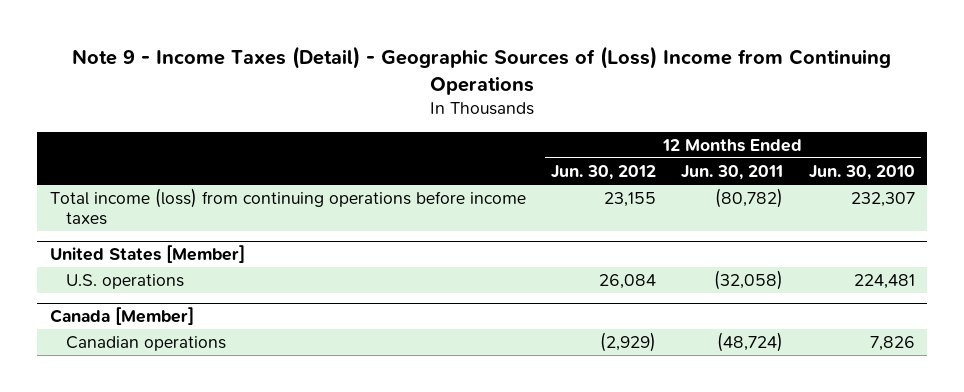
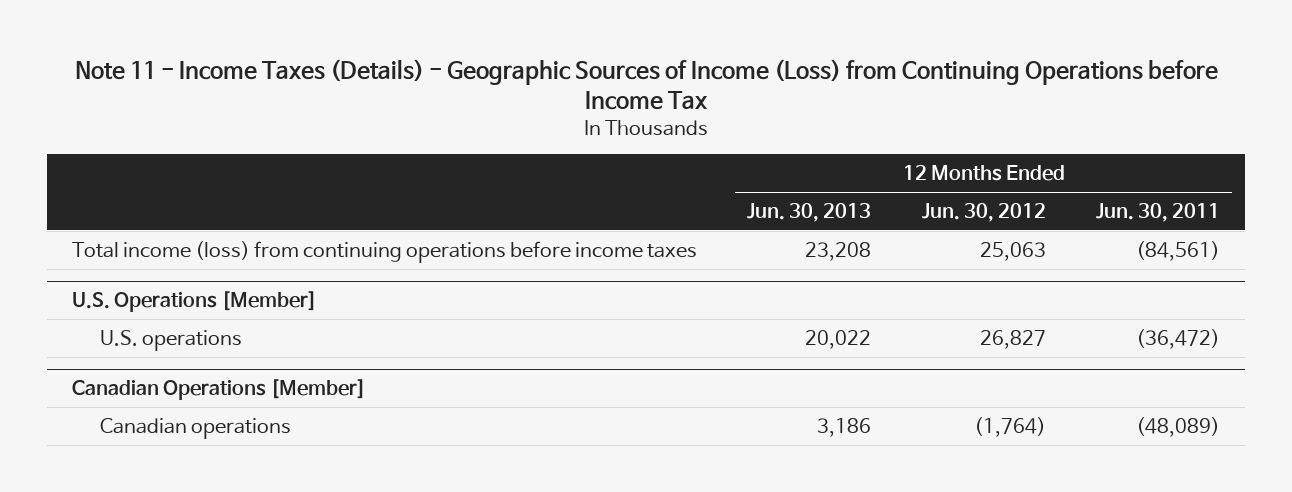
[72,46,892,96] Note 9 - Income Taxes (Detail) - Geographic Sources of (Loss) Income from Continuing Operations -> [74,58,1218,111] Note 11 - Income Taxes (Details) - Geographic Sources of Income (Loss) from Continuing Operations before Income Tax
[808,164,915,180] Jun. 30, 2010 -> none
none -> [747,203,872,223] Jun. 30, 2013
[49,245,245,264] United States [Member] -> none
[49,307,194,326] Canada [Member] -> none
[604,191,657,207] 23,155 -> [979,241,1046,261] 25,063
[715,187,784,208] (80,782) -> [1135,240,1220,261] (84,561)
none -> [72,291,318,313] U.S. Operations [Member]
[599,273,657,289] 26,084 -> [979,329,1046,349] 26,827
[714,269,784,290] (32,058) -> [1135,328,1220,349] (36,472)
none -> [72,379,367,401] Canadian Operations [Member]
[600,331,657,352] (2,929) -> [973,416,1046,437] (1,764)
[717,331,784,352] (48,724) -> [1135,416,1220,437] (48,089)

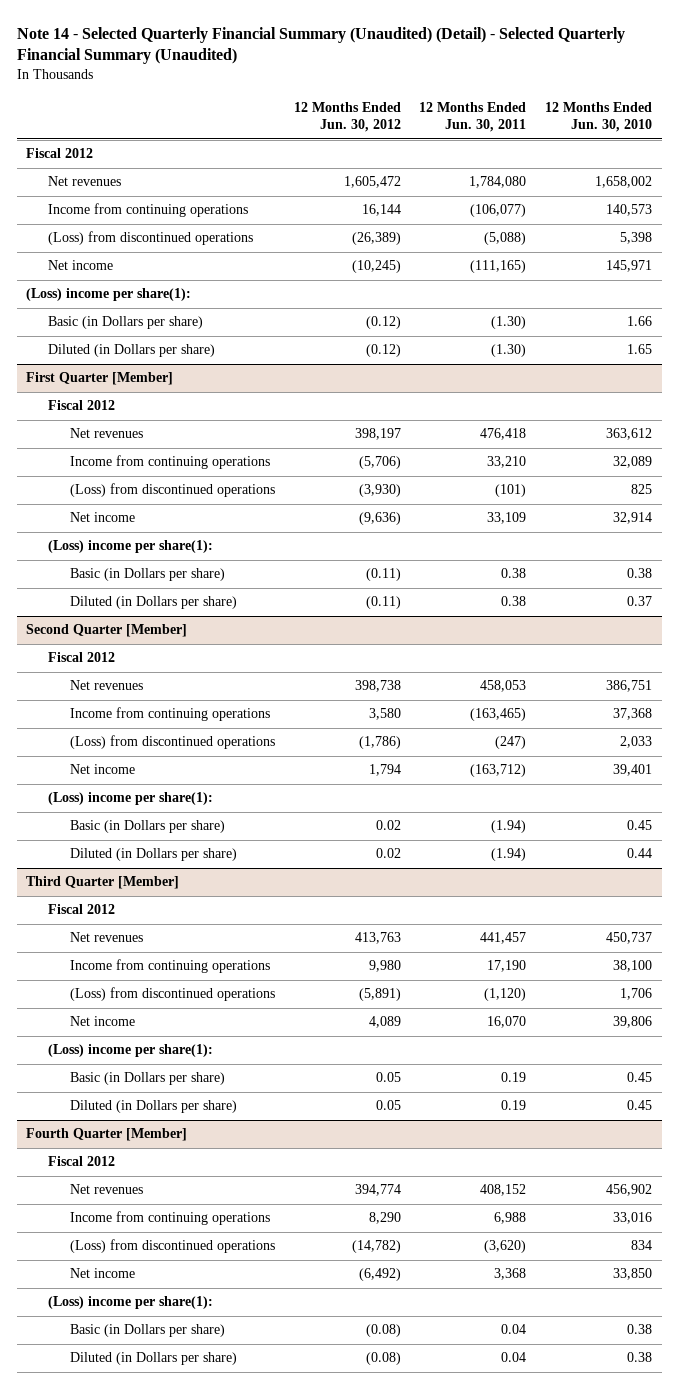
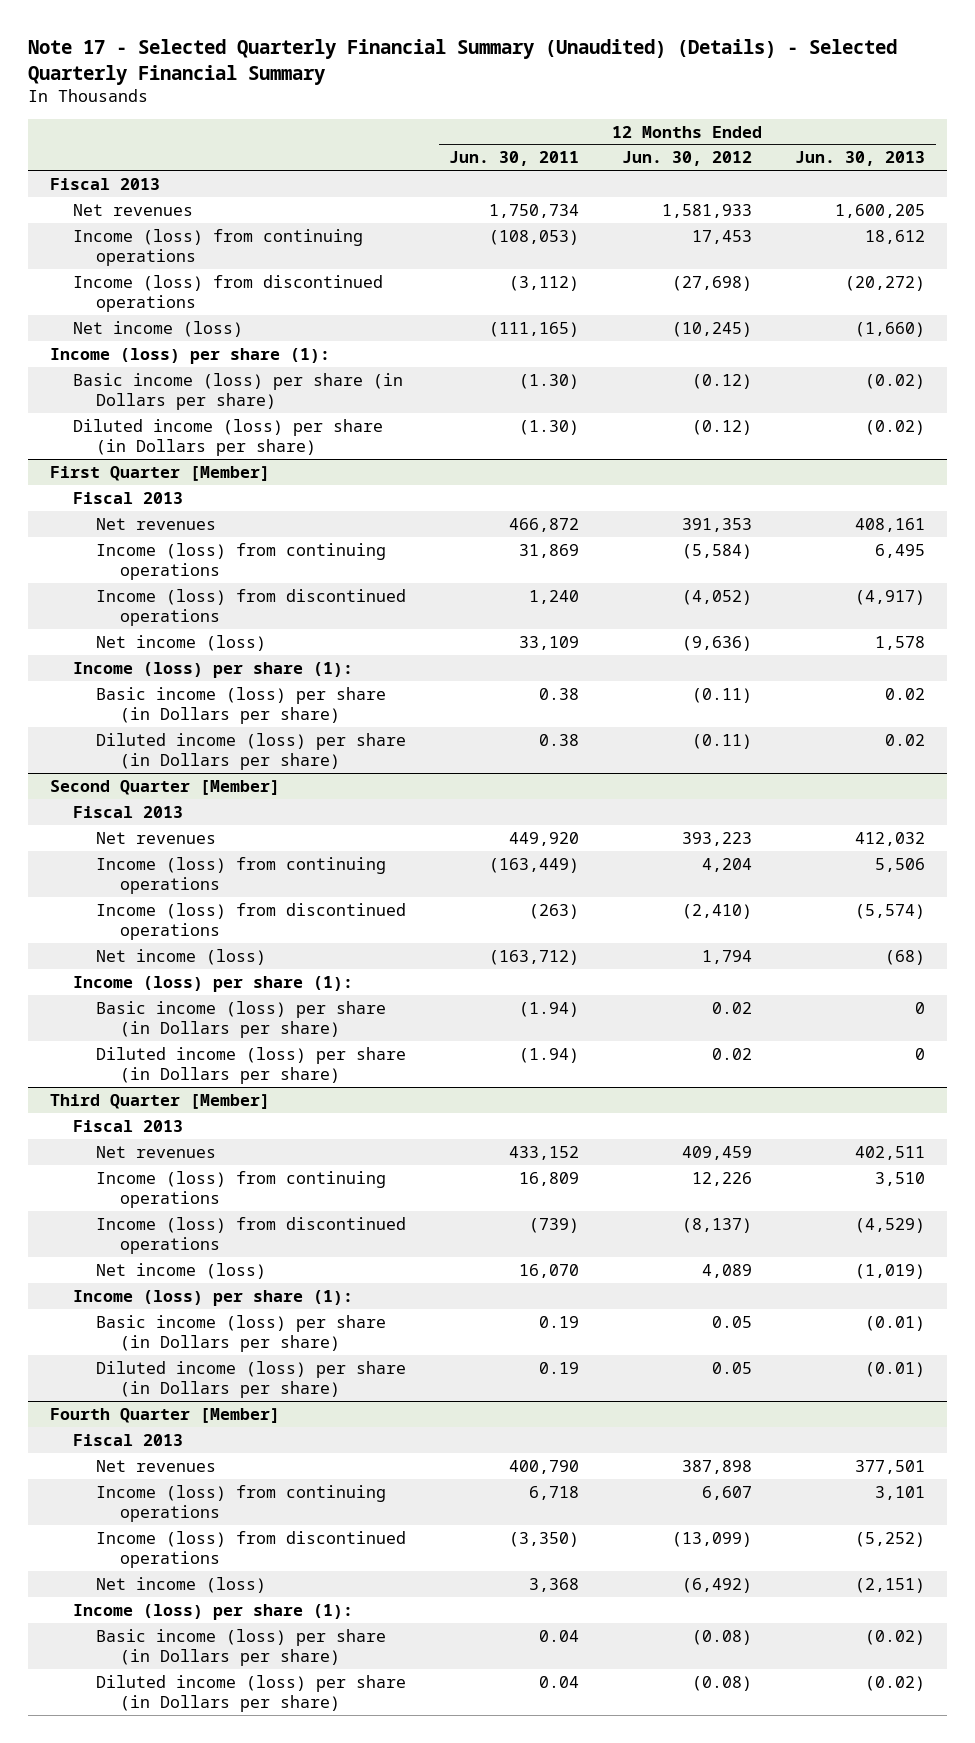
[16,26,625,65] Note 14 - Selected Quarterly Financial Summary (Unaudited) (Detail) - Selected Quarterly Financial Summary (Unaudited) -> [28,39,898,85] Note 17 - Selected Quarterly Financial Summary (Unaudited) (Details) - Selected Quarterly Financial Summary
[545,101,653,133] 12 Months Ended Jun. 30, 2010 -> none
none -> [795,151,926,167] Jun. 30, 2013
[26,148,94,159] Fiscal 2012 -> none
none -> [49,177,160,190] Fiscal 2013
[343,176,401,189] 1,605,472 -> [662,203,753,218] 1,581,933
[469,176,527,189] 1,784,080 -> [489,203,580,218] 1,750,734
[47,203,248,218] Income from continuing operations -> [73,228,364,267] Income (loss) from continuing operations
[361,204,401,217] 16,144 -> [692,229,753,244] 17,453
[470,204,527,218] (106,077) -> [489,229,580,245] (108,053)
[47,231,253,246] (Loss) from discontinued operations -> [73,274,384,313] Income (loss) from discontinued operations
[351,232,401,246] (26,389) -> [672,275,753,291] (27,698)
[484,232,527,246] (5,088) -> [509,275,580,291] (3,112)
[47,260,113,271] Net income -> [73,320,244,337] Net income (loss)
[26,288,192,302] (Loss) income per share(1): -> [49,347,330,364] Income (loss) per share (1):
[47,316,203,330] Basic (in Dollars per share) -> [73,372,404,411] Basic income (loss) per share (in Dollars per share)
[47,344,215,358] Diluted (in Dollars per share) -> [73,418,384,457] Diluted income (loss) per share (in Dollars per share)
[47,400,115,411] Fiscal 2012 -> none
none -> [73,491,184,504] Fiscal 2013
[354,428,401,441] 398,197 -> [682,517,753,532] 391,353
[480,428,527,441] 476,418 -> [509,517,580,532] 466,872
[69,455,270,470] Income from continuing operations -> [96,542,387,581] Income (loss) from continuing operations
[358,456,401,470] (5,706) -> [682,543,753,559] (5,584)
[487,456,527,469] 33,210 -> [519,543,580,558] 31,869
[69,483,275,498] (Loss) from discontinued operations -> [96,588,407,627] Income (loss) from discontinued operations
[358,484,401,498] (3,930) -> [682,589,753,605] (4,052)
[495,484,527,498] (101) -> [529,589,580,604] 1,240
[69,512,135,523] Net income -> [96,634,267,651] Net income (loss)
[47,540,213,554] (Loss) income per share(1): -> [73,661,354,678] Income (loss) per share (1):
[69,568,225,582] Basic (in Dollars per share) -> [96,686,387,725] Basic income (loss) per share (in Dollars per share)
[69,596,237,610] Diluted (in Dollars per share) -> [96,732,407,771] Diluted income (loss) per share (in Dollars per share)
[47,652,115,663] Fiscal 2012 -> none
none -> [73,805,184,818] Fiscal 2013
[354,680,401,693] 398,738 -> [682,831,753,846] 393,223
[480,680,527,693] 458,053 -> [509,831,580,846] 449,920
[69,707,270,722] Income from continuing operations -> [96,856,387,895] Income (loss) from continuing operations
[368,708,401,721] 3,580 -> [702,857,753,872] 4,204
[470,708,527,722] (163,465) -> [489,857,580,873] (163,449)
[69,735,275,750] (Loss) from discontinued operations -> [96,902,407,941] Income (loss) from discontinued operations
[358,736,401,750] (1,786) -> [682,903,753,919] (2,410)
[495,736,527,750] (247) -> [529,903,580,919] (263)
[69,764,135,775] Net income -> [96,948,267,965] Net income (loss)
[47,792,213,806] (Loss) income per share(1): -> [73,975,354,992] Income (loss) per share (1):
[69,820,225,834] Basic (in Dollars per share) -> [96,1000,387,1039] Basic income (loss) per share (in Dollars per share)
[69,848,237,862] Diluted (in Dollars per share) -> [96,1046,407,1085] Diluted income (loss) per share (in Dollars per share)
[47,904,115,915] Fiscal 2012 -> none
none -> [73,1119,184,1132] Fiscal 2013
[354,932,401,945] 413,763 -> [682,1145,753,1160] 409,459
[480,932,527,945] 441,457 -> [509,1145,580,1160] 433,152
[69,959,270,974] Income from continuing operations -> [96,1170,387,1209] Income (loss) from continuing operations
[368,960,401,973] 9,980 -> [692,1171,753,1186] 12,226
[487,960,527,973] 17,190 -> [519,1171,580,1186] 16,809
[69,987,275,1002] (Loss) from discontinued operations -> [96,1216,407,1255] Income (loss) from discontinued operations
[358,988,401,1002] (5,891) -> [682,1217,753,1233] (8,137)
[484,988,527,1002] (1,120) -> [529,1217,580,1233] (739)
[69,1016,135,1027] Net income -> [96,1262,267,1279] Net income (loss)
[47,1044,213,1058] (Loss) income per share(1): -> [73,1289,354,1306] Income (loss) per share (1):
[69,1072,225,1086] Basic (in Dollars per share) -> [96,1314,387,1353] Basic income (loss) per share (in Dollars per share)
[69,1100,237,1114] Diluted (in Dollars per share) -> [96,1360,407,1399] Diluted income (loss) per share (in Dollars per share)
[47,1156,115,1167] Fiscal 2012 -> none
none -> [73,1433,184,1446] Fiscal 2013
[354,1184,401,1197] 394,774 -> [682,1459,753,1474] 387,898
[480,1184,527,1197] 408,152 -> [509,1459,580,1474] 400,790
[69,1211,270,1226] Income from continuing operations -> [96,1484,387,1523] Income (loss) from continuing operations
[368,1212,401,1225] 8,290 -> [702,1485,753,1500] 6,607
[494,1212,527,1225] 6,988 -> [529,1485,580,1500] 6,718
[69,1239,275,1254] (Loss) from discontinued operations -> [96,1530,407,1569] Income (loss) from discontinued operations
[351,1240,401,1254] (14,782) -> [672,1531,753,1547] (13,099)
[484,1240,527,1254] (3,620) -> [509,1531,580,1547] (3,350)
[69,1268,135,1279] Net income -> [96,1576,267,1593] Net income (loss)
[47,1296,213,1310] (Loss) income per share(1): -> [73,1603,354,1620] Income (loss) per share (1):
[69,1324,225,1338] Basic (in Dollars per share) -> [96,1628,387,1667] Basic income (loss) per share (in Dollars per share)
[69,1352,237,1366] Diluted (in Dollars per share) -> [96,1674,407,1713] Diluted income (loss) per share (in Dollars per share)

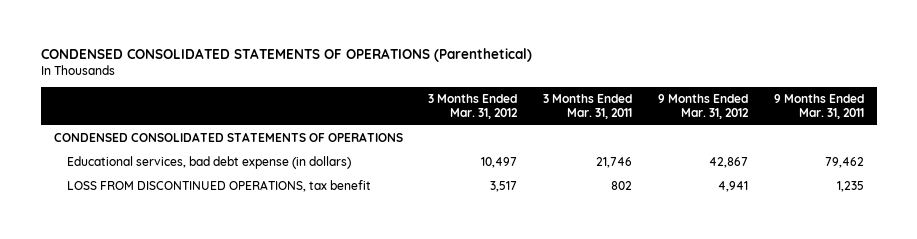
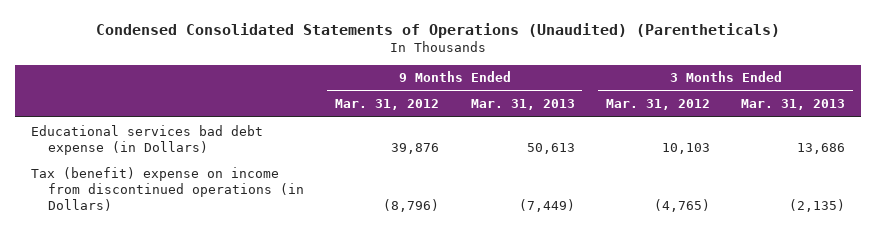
[40,47,532,62] CONDENSED CONSOLIDATED STATEMENTS OF OPERATIONS (Parenthetical) -> [96,23,781,39] Condensed Consolidated Statements of Operations (Unaudited) (Parentheticals)
[543,93,633,119] 3 Months Ended Mar. 31, 2011 -> none
[773,93,864,119] 9 Months Ended Mar. 31, 2011 -> none
none -> [470,99,575,111] Mar. 31, 2013
none -> [741,99,846,111] Mar. 31, 2013
[53,131,403,142] CONDENSED CONSOLIDATED STATEMENTS OF OPERATIONS -> none
[66,155,351,169] Educational services, bad debt expense (in dollars) -> [31,124,264,155] Educational services bad debt expense (in Dollars)
[481,156,518,168] 10,497 -> [662,142,711,154] 10,103
[708,156,748,168] 42,867 -> [391,142,440,154] 39,876
[66,179,371,192] LOSS FROM DISCONTINUED OPERATIONS, tax benefit -> [31,166,304,212] Tax (benefit) expense on income from discontinued operations (in Dollars)
[490,180,518,192] 3,517 -> [654,199,711,213] (4,765)
[717,180,748,192] 4,941 -> [383,199,440,213] (8,796)

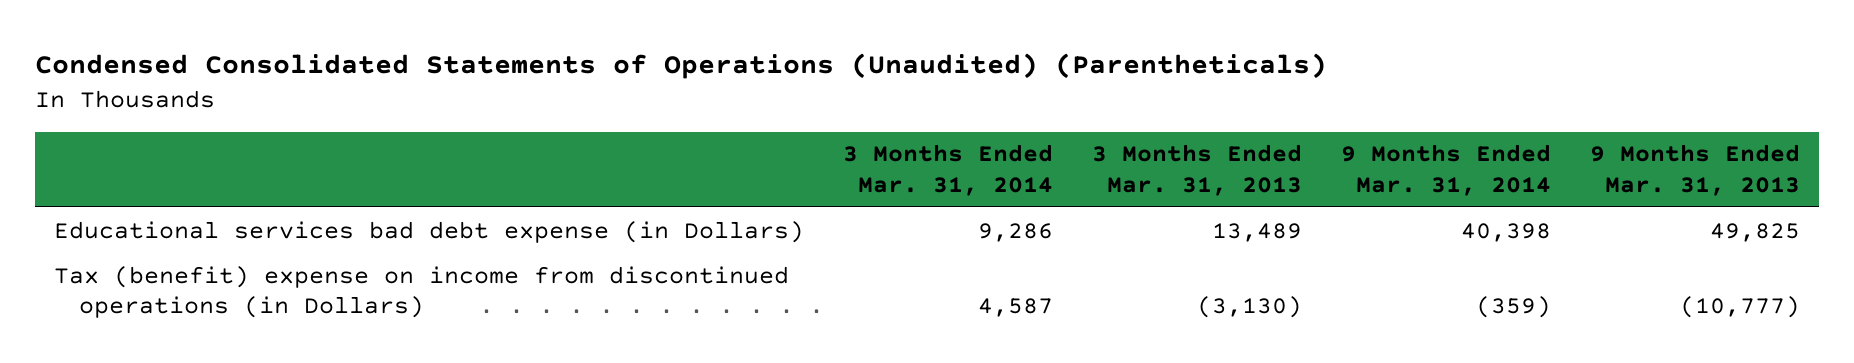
[335,99,440,111] Mar. 31, 2012 -> none
[606,99,711,111] Mar. 31, 2012 -> none
none -> [842,144,1053,196] 3 Months Ended Mar. 31, 2014
none -> [1340,144,1551,196] 9 Months Ended Mar. 31, 2014
[526,142,575,154] 50,613 -> [1709,222,1800,242] 49,825
[797,142,846,154] 13,686 -> [1211,222,1302,242] 13,489
[518,199,575,213] (7,449) -> [1679,296,1800,319] (10,777)
[789,199,846,213] (2,135) -> [1196,296,1302,319] (3,130)

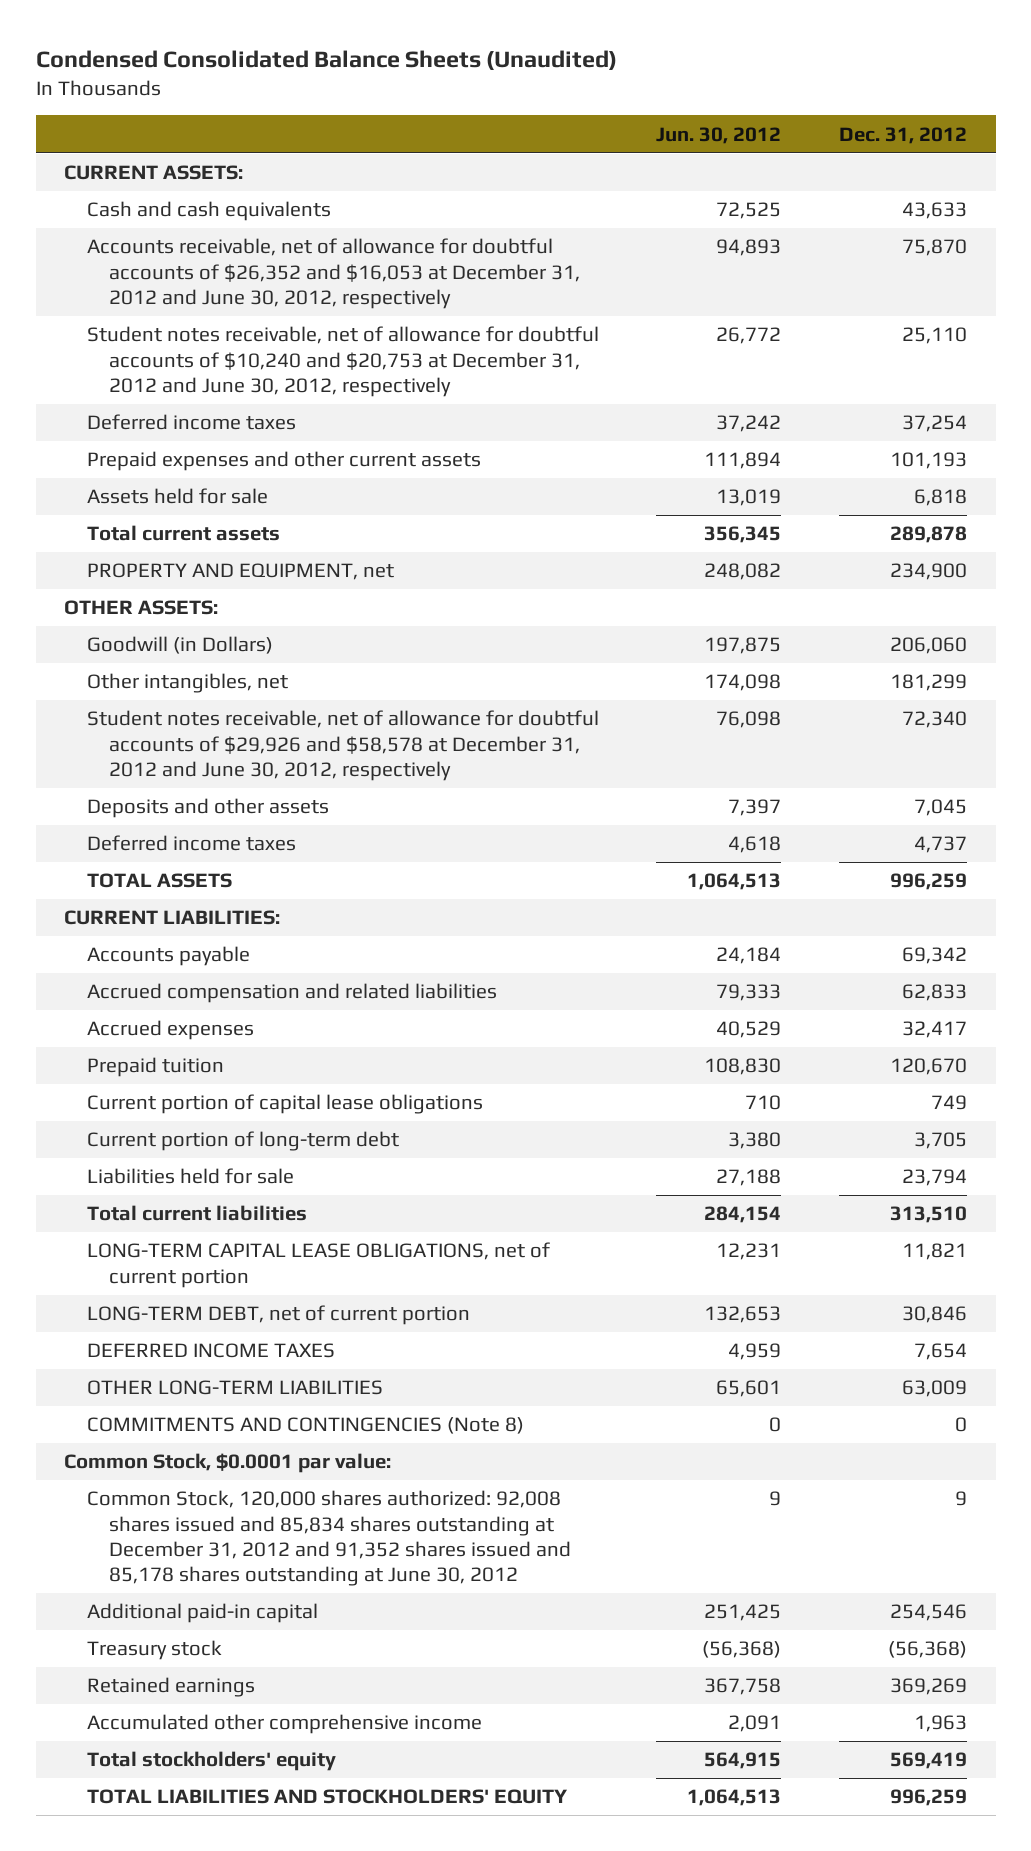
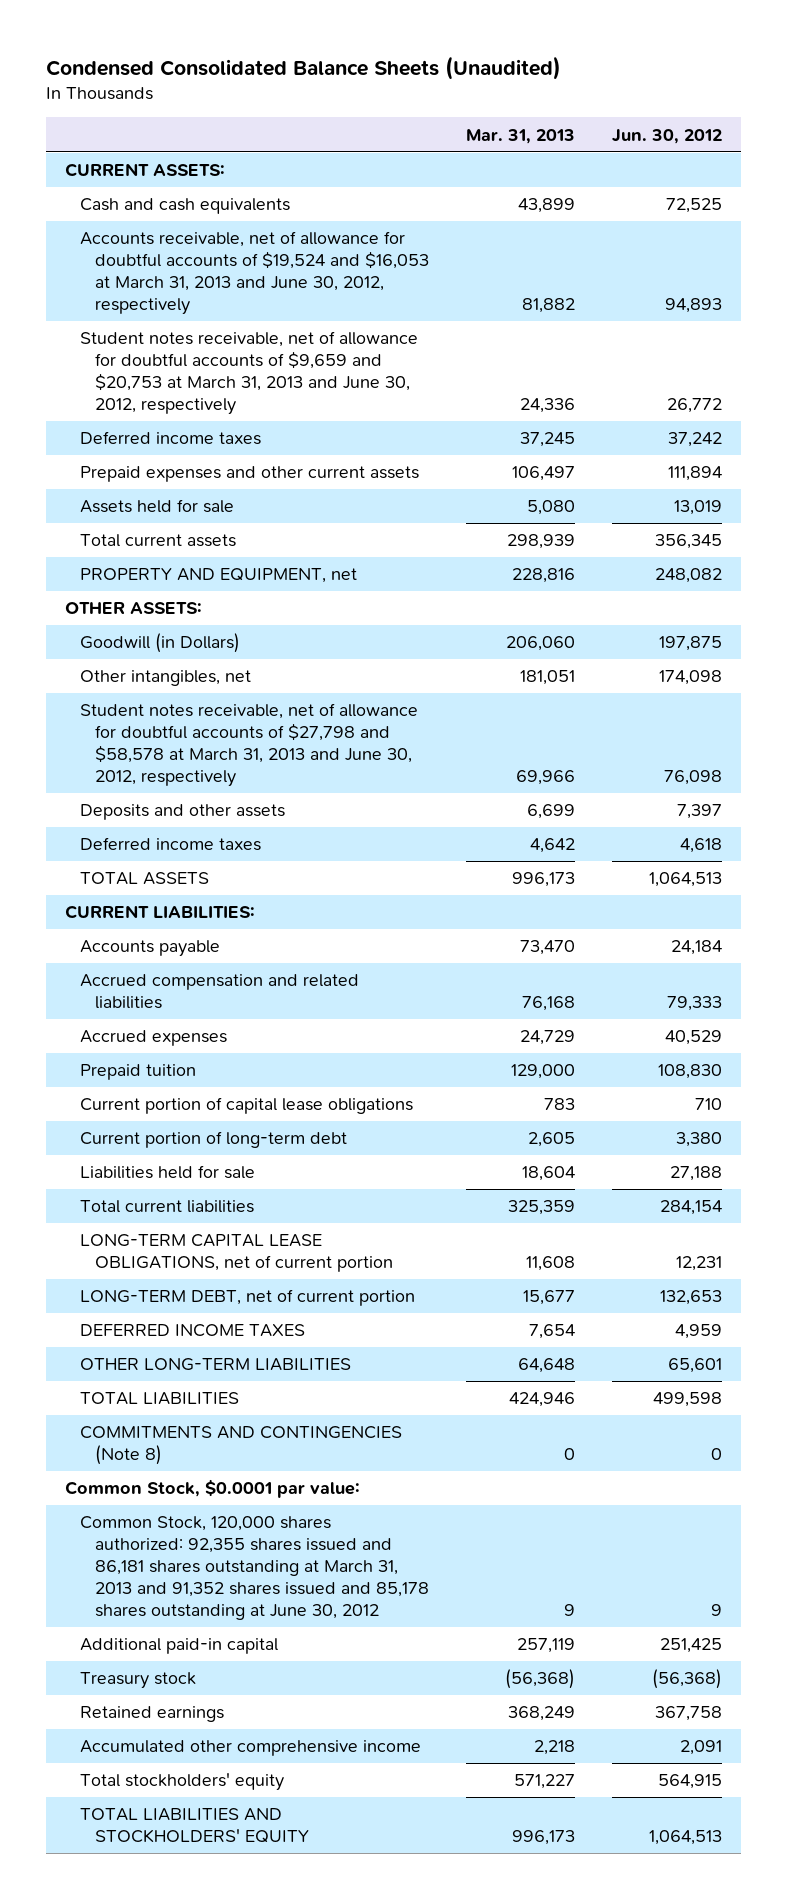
[838,126,967,144] Dec. 31, 2012 -> none
none -> [466,128,576,144] Mar. 31, 2013
[86,238,580,309] Accounts receivable, net of allowance for doubtful accounts of $26,352 and $16,053 at December 31, 2012 and June 30, 2012, respectively -> [80,231,430,315] Accounts receivable, net of allowance for doubtful accounts of $19,524 and $16,053 at March 31, 2013 and June 30, 2012, respectively
[86,326,599,397] Student notes receivable, net of allowance for doubtful accounts of $10,240 and $20,753 at December 31, 2012 and June 30, 2012, respectively -> [80,331,419,415] Student notes receivable, net of allowance for doubtful accounts of $9,659 and $20,753 at March 31, 2013 and June 30, 2012, respectively
[86,710,599,781] Student notes receivable, net of allowance for doubtful accounts of $29,926 and $58,578 at December 31, 2012 and June 30, 2012, respectively -> [80,703,419,787] Student notes receivable, net of allowance for doubtful accounts of $27,798 and $58,578 at March 31, 2013 and June 30, 2012, respectively
none -> [80,1392,240,1406] TOTAL LIABILITIES
[86,1490,571,1586] Common Stock, 120,000 shares authorized: 92,008 shares issued and 85,834 shares outstanding at December 31, 2012 and 91,352 shares issued and 85,178 shares outstanding at June 30, 2012 -> [80,1516,430,1620] Common Stock, 120,000 shares authorized: 92,355 shares issued and 86,181 shares outstanding at March 31, 2013 and 91,352 shares issued and 85,178 shares outstanding at June 30, 2012

